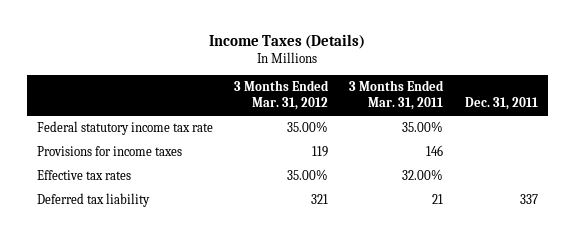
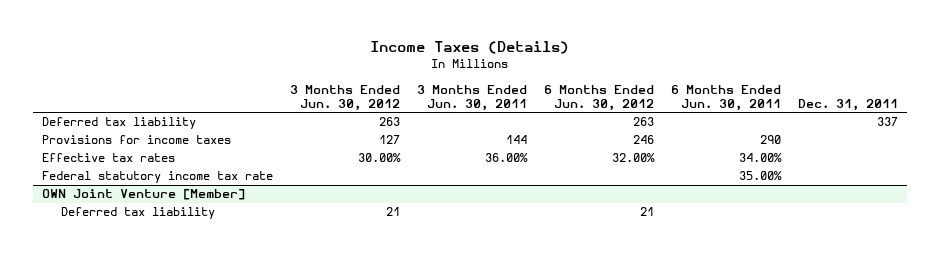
[234,80,330,111] 3 Months Ended Mar. 31, 2012 -> none
[349,80,445,111] 3 Months Ended Mar. 31, 2011 -> none
none -> [289,84,400,111] 3 Months Ended Jun. 30, 2012
none -> [416,84,527,111] 3 Months Ended Jun. 30, 2011
none -> [543,84,654,111] 6 Months Ended Jun. 30, 2012
none -> [670,84,781,111] 6 Months Ended Jun. 30, 2011
[37,193,151,208] Deferred tax liability -> [41,117,196,130] Deferred tax liability
[37,121,214,136] Federal statutory income tax rate -> [41,171,273,184] Federal statutory income tax rate
none -> [41,189,245,201] OWN Joint Venture [Member]
none -> [60,207,215,220] Deferred tax liability

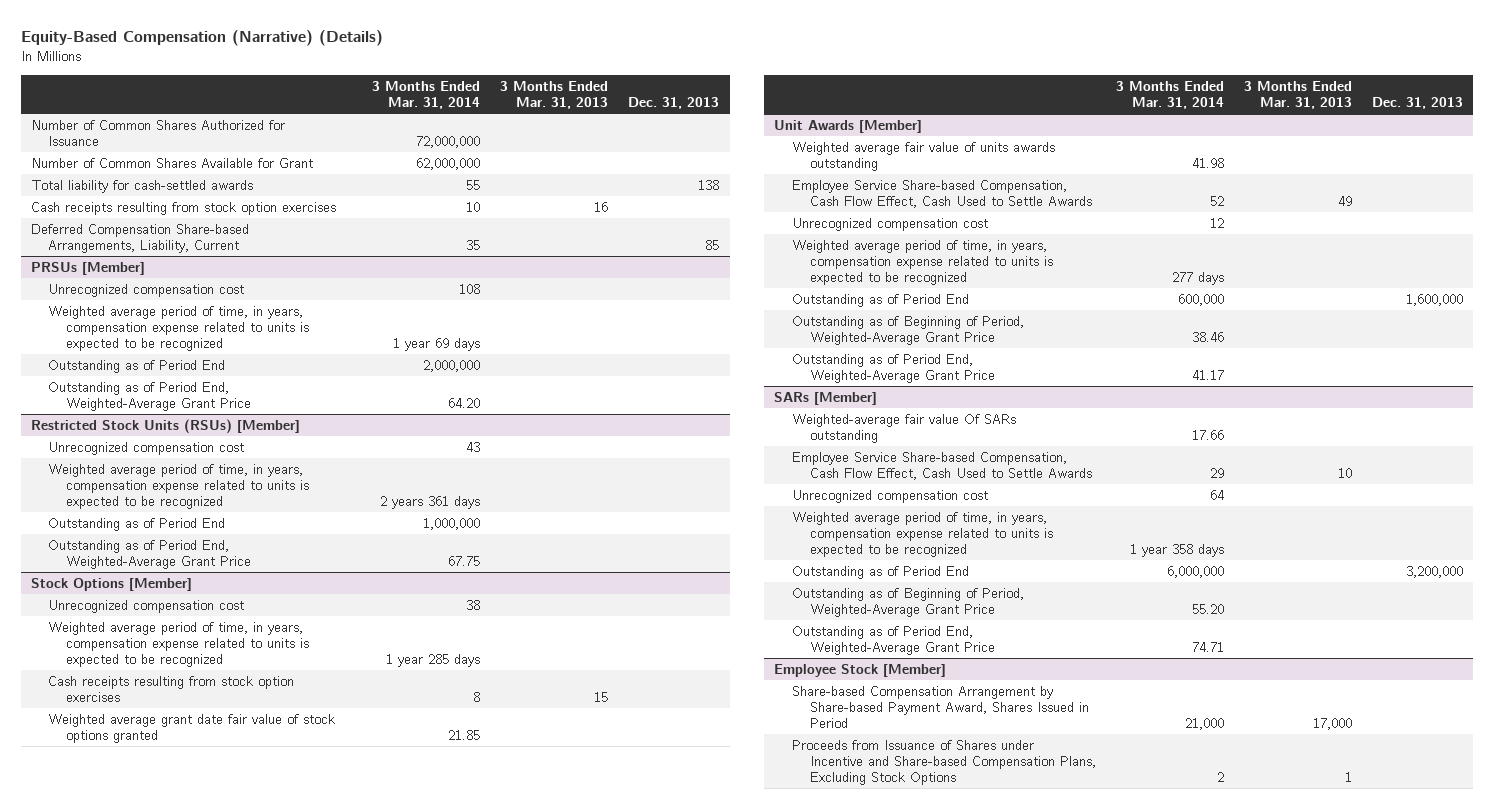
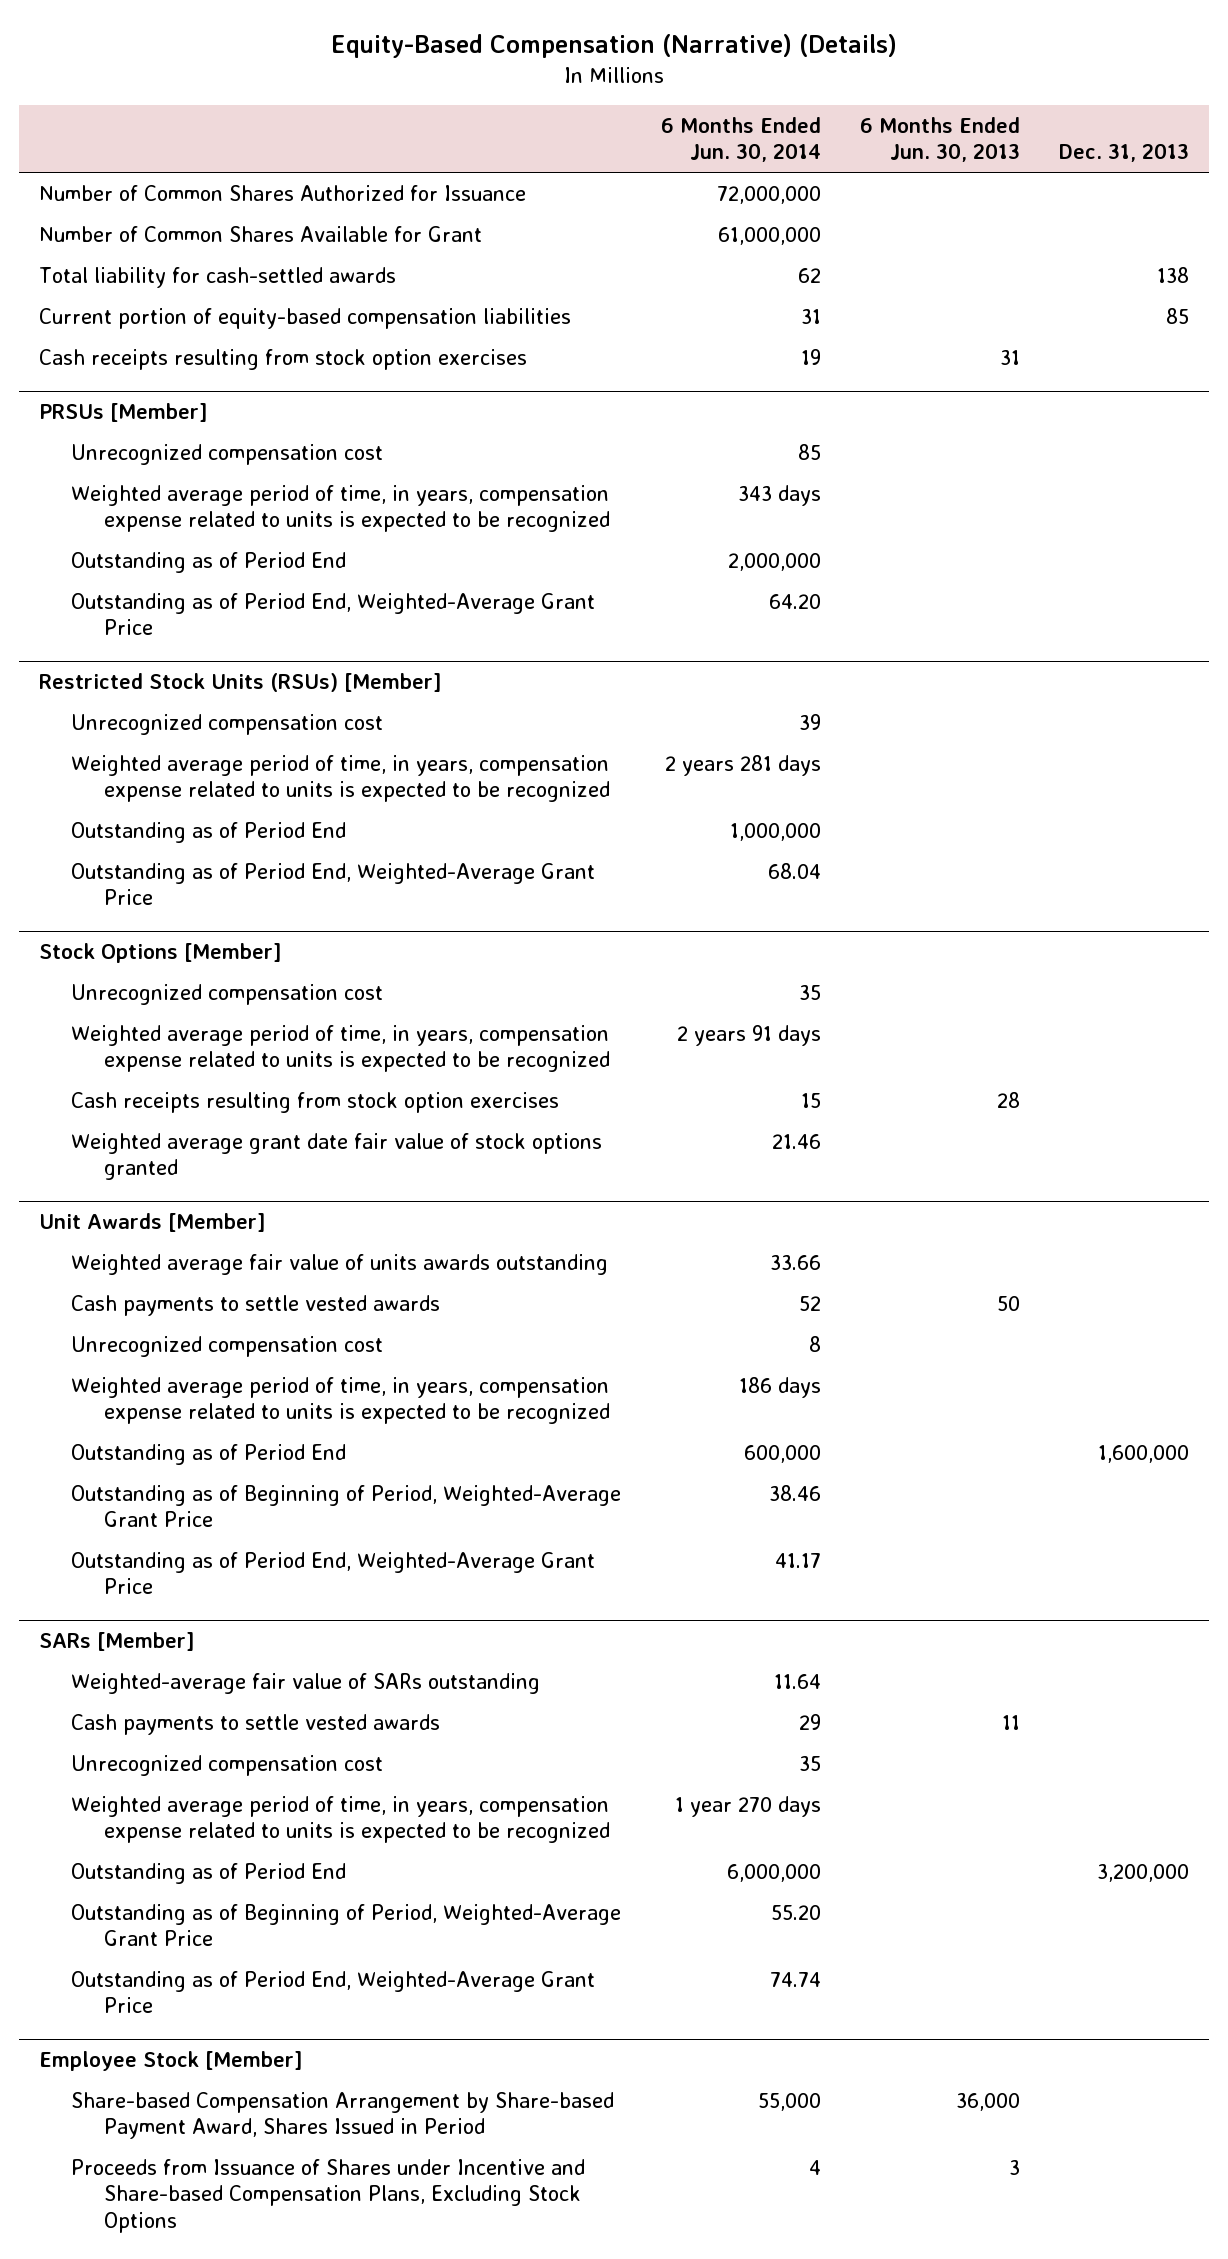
[372,80,481,109] 3 Months Ended Mar. 31, 2014 -> none
[500,80,609,109] 3 Months Ended Mar. 31, 2013 -> none
none -> [660,116,821,163] 6 Months Ended Jun. 30, 2014
none -> [859,116,1020,163] 6 Months Ended Jun. 30, 2013
none -> [38,307,571,329] Current portion of equity-based compensation liabilities
[30,223,249,253] Deferred Compensation Share-based Arrangements, Liability, Current -> none
[792,179,1092,208] Employee Service Share-based Compensation, Cash Flow Effect, Cash Used to Settle Awards -> [71,1294,441,1316] Cash payments to settle vested awards
[792,413,1017,443] Weighted-average fair value Of SARs outstanding -> [71,1672,541,1694] Weighted-average fair value of SARs outstanding
[792,451,1092,480] Employee Service Share-based Compensation, Cash Flow Effect, Cash Used to Settle Awards -> [71,1713,441,1735] Cash payments to settle vested awards

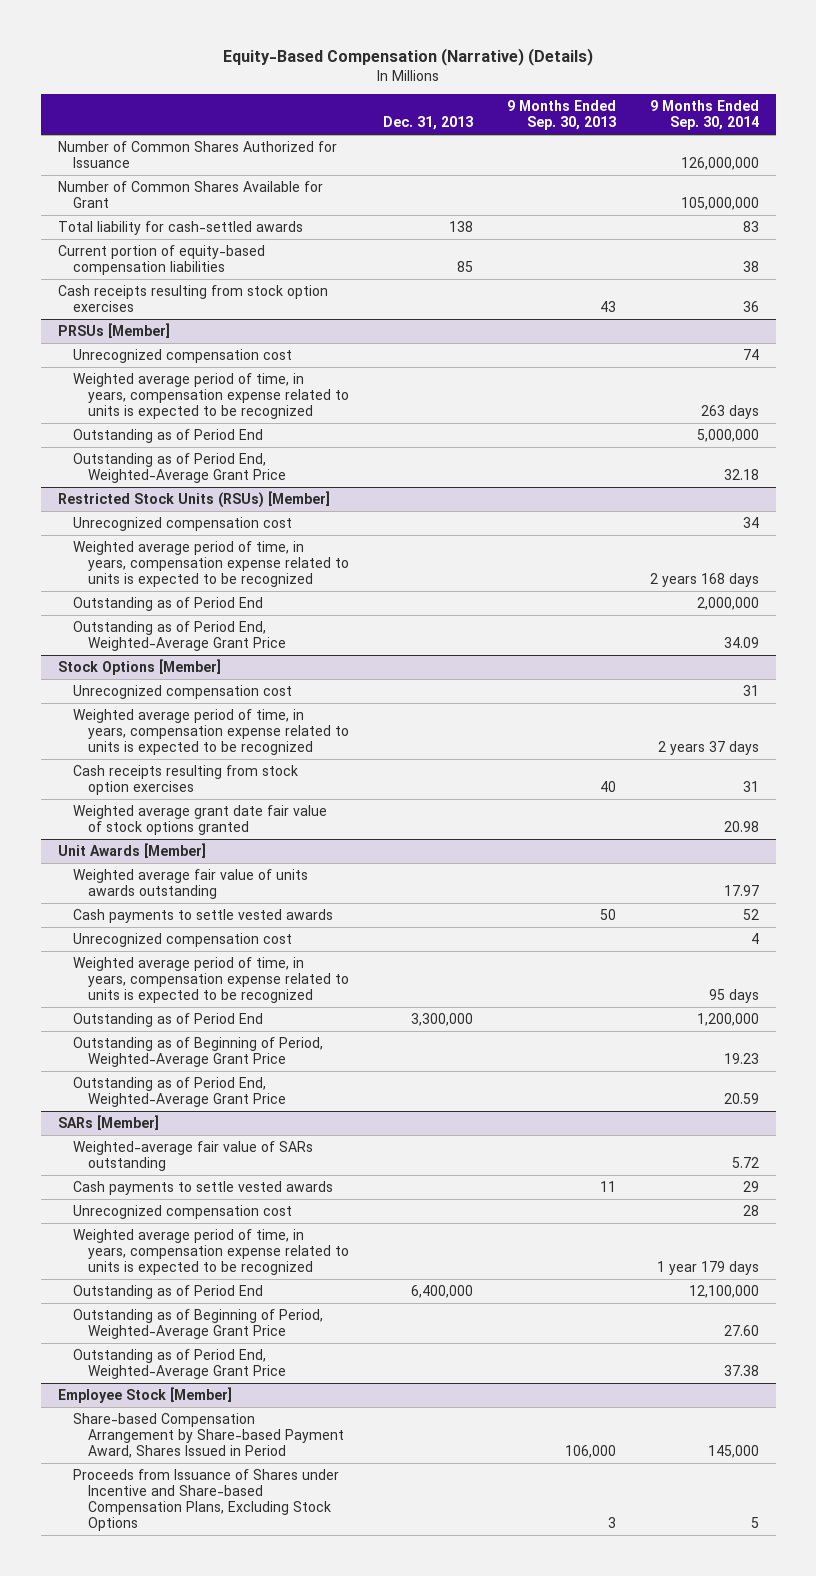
[660,116,821,163] 6 Months Ended Jun. 30, 2014 -> none
[859,116,1020,163] 6 Months Ended Jun. 30, 2013 -> none
none -> [506,100,616,131] 9 Months Ended Sep. 30, 2013
none -> [649,100,759,131] 9 Months Ended Sep. 30, 2014
[1098,1444,1190,1463] 1,600,000 -> [411,1012,474,1026] 3,300,000
[1097,1863,1190,1882] 3,200,000 -> [411,1284,474,1298] 6,400,000

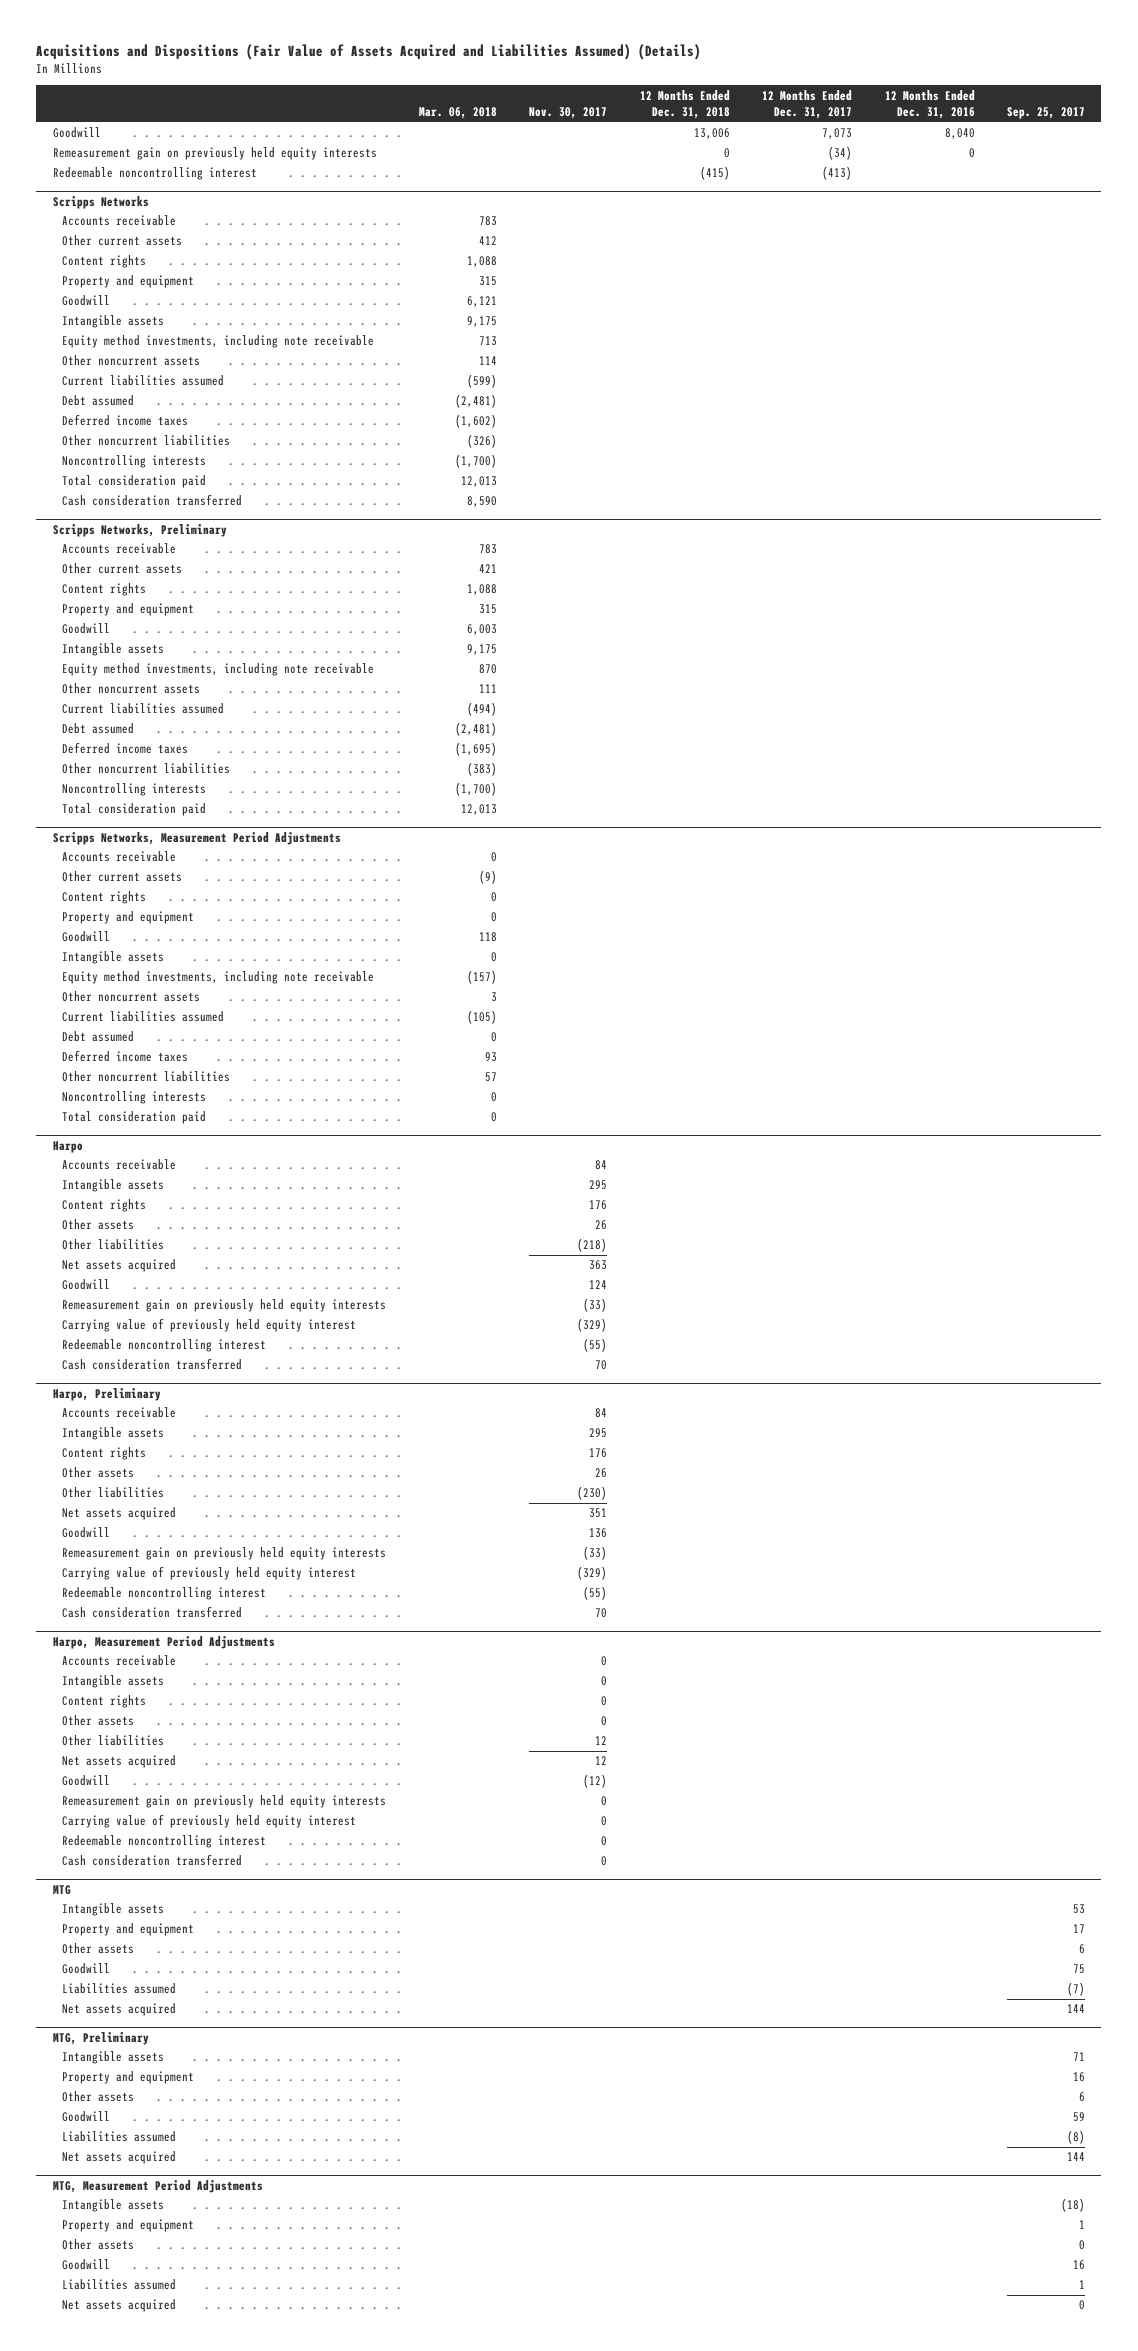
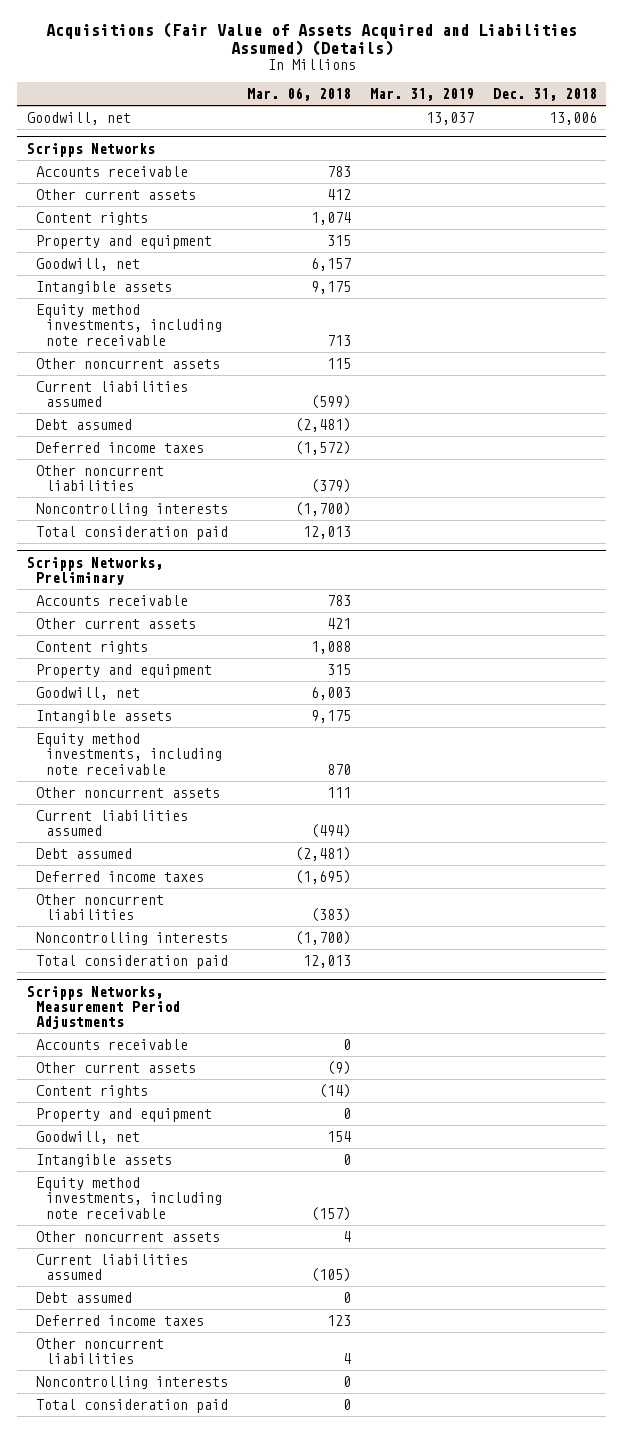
[36,43,702,60] Acquisitions and Dispositions (Fair Value of Assets Acquired and Liabilities Assumed) (Details) -> [45,21,577,57] Acquisitions (Fair Value of Assets Acquired and Liabilities Assumed) (Details)
[529,107,608,120] Nov. 30, 2017 -> none
[639,89,730,120] 12 Months Ended Dec. 31, 2018 -> none
[762,89,853,120] 12 Months Ended Dec. 31, 2017 -> none
[884,89,975,120] 12 Months Ended Dec. 31, 2016 -> none
[1007,107,1086,120] Sep. 25, 2017 -> none
none -> [369,88,474,102] Mar. 31, 2019
none -> [492,88,597,102] Dec. 31, 2018
[52,147,377,161] Remeasurement gain on previously held equity interests -> none
[52,167,257,181] Redeemable noncontrolling interest -> none
[52,127,101,139] Goodwill -> [26,111,131,125] Goodwill, net
[466,256,497,268] 1,088 -> [311,211,352,225] 1,074
[61,295,110,307] Goodwill -> [36,257,141,271] Goodwill, net
[466,296,497,308] 6,121 -> [311,257,352,271] 6,157
[478,356,497,366] 114 -> [327,357,352,369] 115
[454,414,497,429] (1,602) -> [295,440,352,455] (1,572)
[466,434,497,449] (326) -> [311,479,352,494] (379)
[61,494,242,507] Cash consideration transferred -> none
[61,623,110,635] Goodwill -> [36,686,141,700] Goodwill, net
[490,892,497,903] 0 -> [319,1083,352,1098] (14)
[61,931,110,943] Goodwill -> [36,1130,141,1144] Goodwill, net
[478,932,497,943] 118 -> [327,1130,352,1142] 154
[490,992,497,1003] 3 -> [343,1230,352,1242] 4
[484,1052,497,1063] 93 -> [327,1314,352,1326] 123
[484,1072,497,1083] 57 -> [343,1353,352,1365] 4
[52,1140,83,1153] Harpo -> none
[61,1159,176,1171] Accounts receivable -> none
[61,1179,164,1193] Intangible assets -> none
[61,1199,146,1213] Content rights -> none
[61,1219,134,1231] Other assets -> none
[61,1239,164,1251] Other liabilities -> none
[61,1259,176,1273] Net assets acquired -> none
[61,1279,110,1291] Goodwill -> none
[61,1299,386,1313] Remeasurement gain on previously held equity interests -> none
[61,1318,356,1333] Carrying value of previously held equity interest -> none
[61,1339,266,1353] Redeemable noncontrolling interest -> none
[61,1358,242,1371] Cash consideration transferred -> none
[52,1387,161,1401] Harpo, Preliminary -> none
[61,1407,176,1419] Accounts receivable -> none
[61,1427,164,1441] Intangible assets -> none
[61,1447,146,1461] Content rights -> none
[61,1467,134,1479] Other assets -> none
[61,1487,164,1499] Other liabilities -> none
[61,1507,176,1521] Net assets acquired -> none
[61,1527,110,1539] Goodwill -> none
[61,1547,386,1561] Remeasurement gain on previously held equity interests -> none
[61,1566,356,1581] Carrying value of previously held equity interest -> none
[61,1587,266,1601] Redeemable noncontrolling interest -> none
[61,1606,242,1619] Cash consideration transferred -> none
[52,1635,275,1649] Harpo, Measurement Period Adjustments -> none
[61,1655,176,1667] Accounts receivable -> none
[61,1675,164,1689] Intangible assets -> none
[61,1695,146,1709] Content rights -> none
[61,1715,134,1727] Other assets -> none
[61,1735,164,1747] Other liabilities -> none
[61,1755,176,1769] Net assets acquired -> none
[61,1775,110,1787] Goodwill -> none
[61,1795,386,1809] Remeasurement gain on previously held equity interests -> none
[61,1814,356,1829] Carrying value of previously held equity interest -> none
[61,1835,266,1849] Redeemable noncontrolling interest -> none
[61,1854,242,1867] Cash consideration transferred -> none
[52,1884,71,1895] MTG -> none
[61,1903,164,1917] Intangible assets -> none
[61,1923,194,1937] Property and equipment -> none
[61,1943,134,1955] Other assets -> none
[61,1963,110,1975] Goodwill -> none
[61,1983,176,1995] Liabilities assumed -> none
[61,2003,176,2017] Net assets acquired -> none
[52,2031,149,2045] MTG, Preliminary -> none
[61,2051,164,2065] Intangible assets -> none
[61,2071,194,2085] Property and equipment -> none
[61,2091,134,2103] Other assets -> none
[61,2111,110,2123] Goodwill -> none
[61,2131,176,2143] Liabilities assumed -> none
[61,2151,176,2165] Net assets acquired -> none
[52,2179,263,2193] MTG, Measurement Period Adjustments -> none
[61,2199,164,2213] Intangible assets -> none
[61,2219,194,2233] Property and equipment -> none
[61,2239,134,2251] Other assets -> none
[61,2259,110,2271] Goodwill -> none
[61,2279,176,2291] Liabilities assumed -> none
[61,2299,176,2313] Net assets acquired -> none

